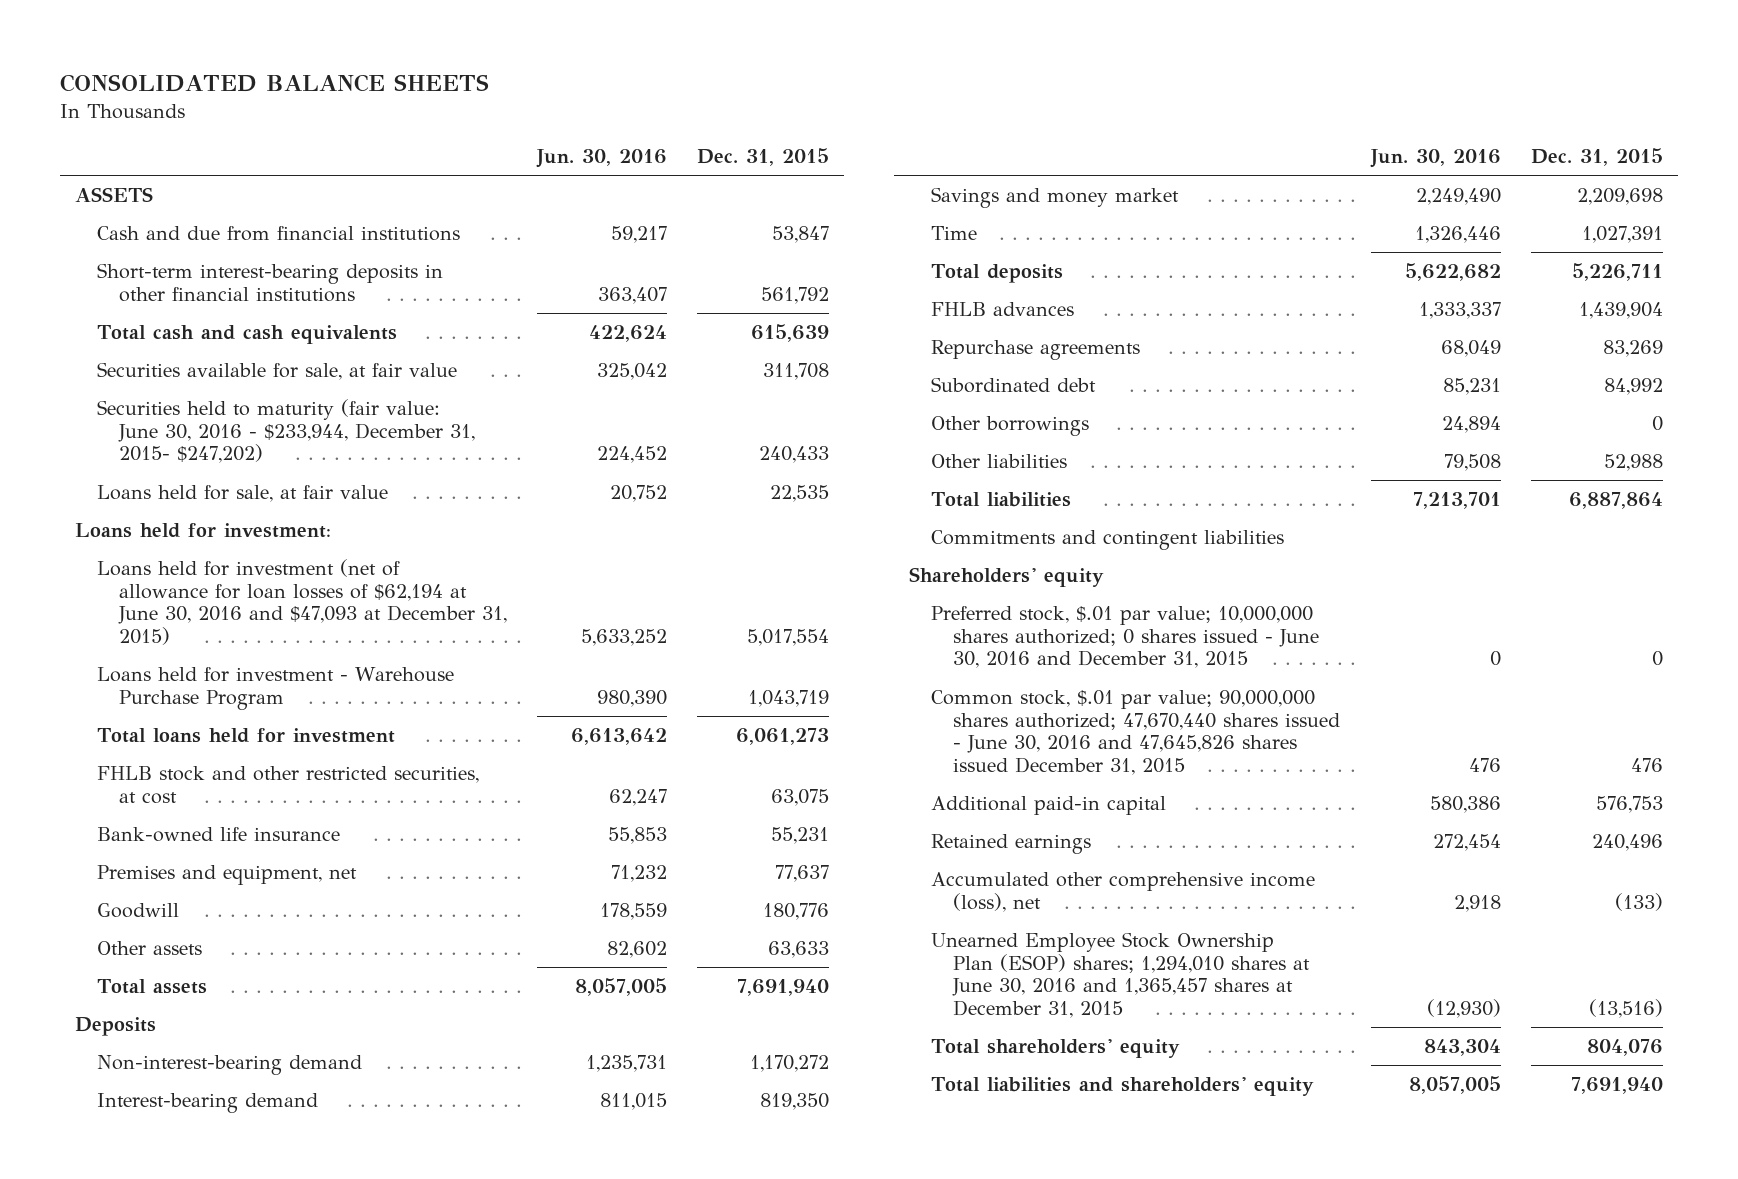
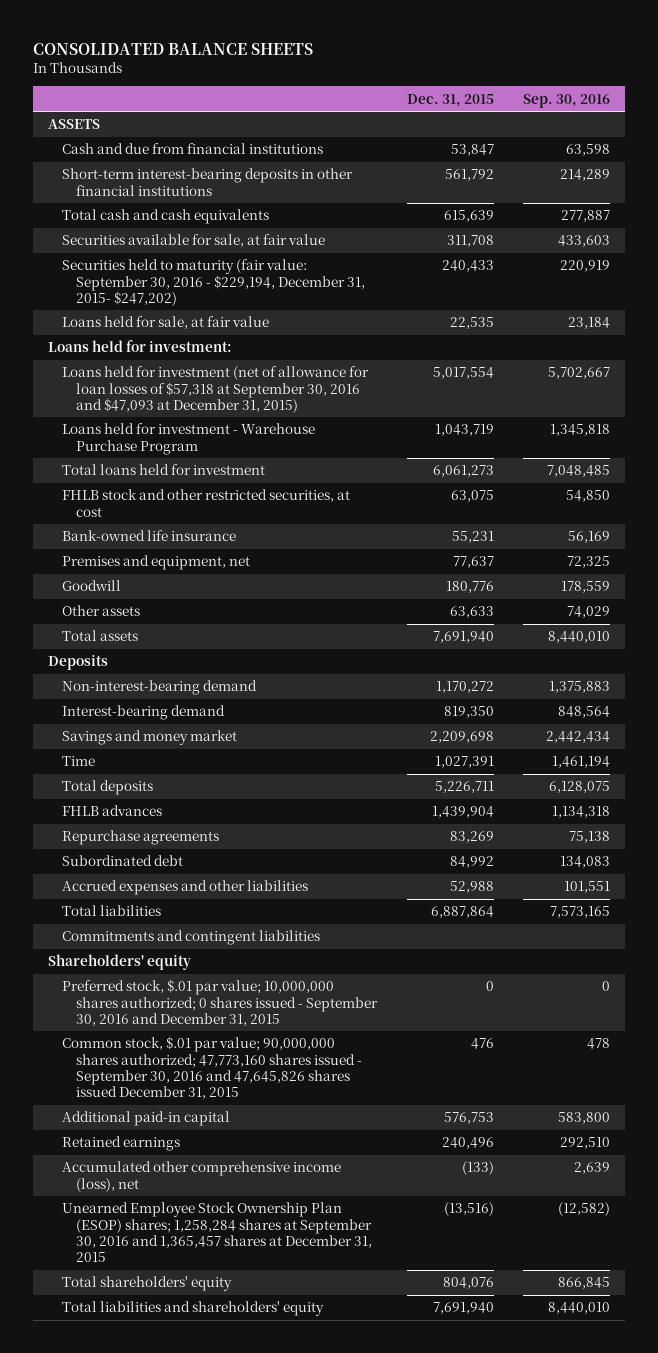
[536,149,668,169] Jun. 30, 2016 -> none
none -> [522,93,610,108] Sep. 30, 2016
[97,398,476,464] Securities held to maturity (fair value: June 30, 2016 - $233,944, December 31, 2015- $247,202) -> [62,259,366,306] Securities held to maturity (fair value: September 30, 2016 - $229,194, December 31, 2015- $247,202)
[97,558,508,646] Loans held for investment (net of allowance for loan losses of $62,194 at June 30, 2016 and $47,093 at December 31, 2015) -> [62,366,370,413] Loans held for investment (net of allowance for loan losses of $57,318 at September 30, 2016 and $47,093 at December 31, 2015)
[930,415,1089,436] Other borrowings -> none
[930,453,1067,468] Other liabilities -> [62,880,309,896] Accrued expenses and other liabilities
[930,605,1320,669] Preferred stock, $.01 par value; 10,000,000 shares authorized; 0 shares issued - June 30, 2016 and December 31, 2015 -> [62,979,379,1026] Preferred stock, $.01 par value; 10,000,000 shares authorized; 0 shares issued - September 30, 2016 and December 31, 2015
[930,689,1341,776] Common stock, $.01 par value; 90,000,000 shares authorized; 47,670,440 shares issued - June 30, 2016 and 47,645,826 shares issued December 31, 2015 -> [62,1036,363,1100] Common stock, $.01 par value; 90,000,000 shares authorized; 47,773,160 shares issued - September 30, 2016 and 47,645,826 shares issued December 31, 2015
[930,931,1311,1019] Unearned Employee Stock Ownership Plan (ESOP) shares; 1,294,010 shares at June 30, 2016 and 1,365,457 shares at December 31, 2015 -> [62,1202,373,1263] Unearned Employee Stock Ownership Plan (ESOP) shares; 1,258,284 shares at September 30, 2016 and 1,365,457 shares at December 31, 2015

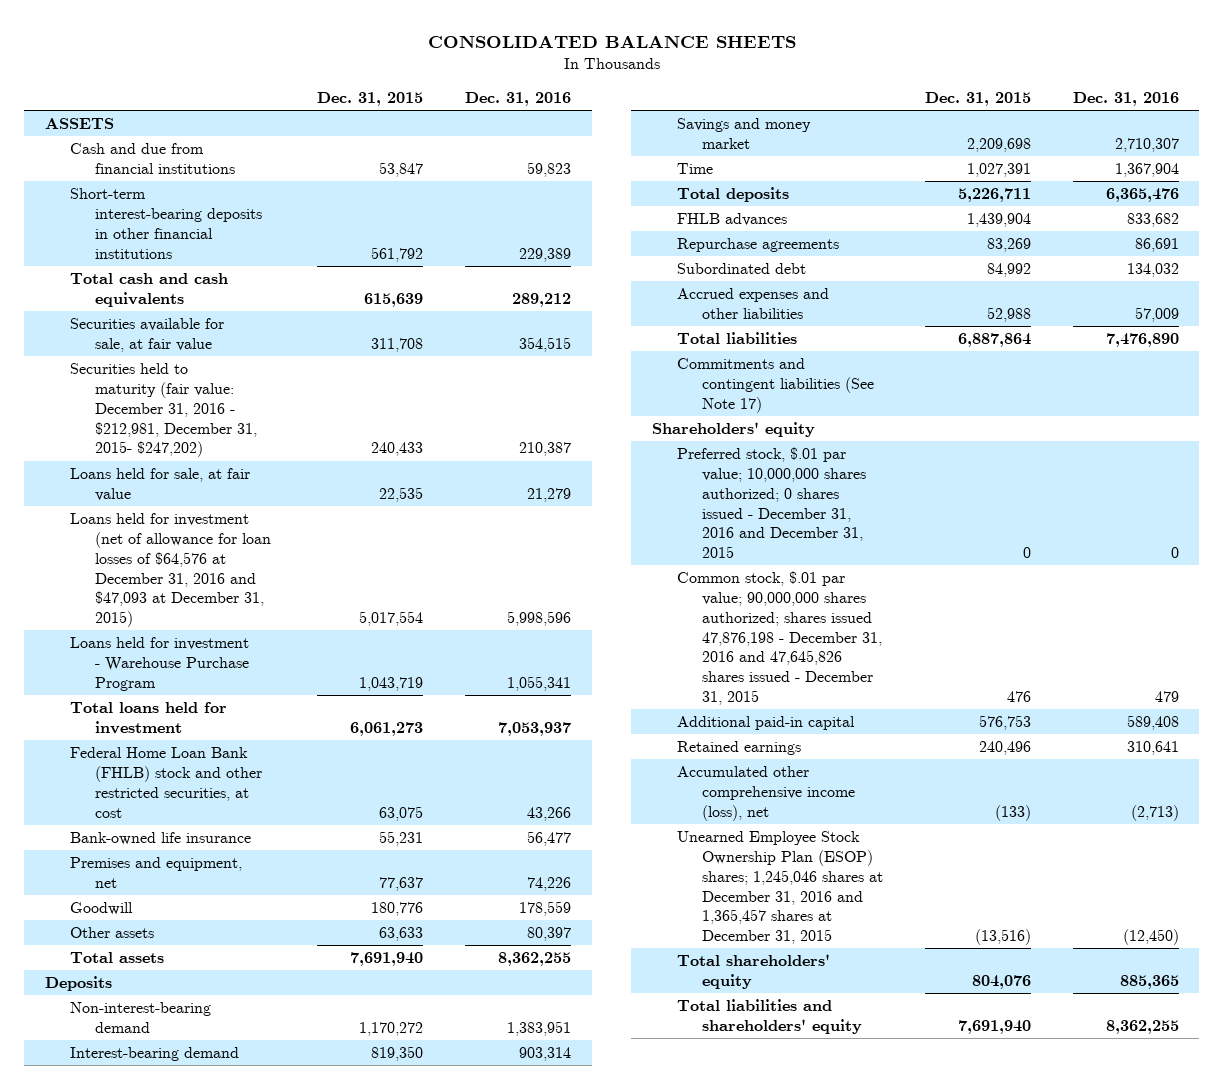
[522,93,610,108] Sep. 30, 2016 -> none
none -> [465,92,572,107] Dec. 31, 2016
[62,259,366,306] Securities held to maturity (fair value: September 30, 2016 - $229,194, December 31, 2015- $247,202) -> [69,363,257,458] Securities held to maturity (fair value: December 31, 2016 - $212,981, December 31, 2015- $247,202)
[48,340,233,353] Loans held for investment: -> none
[62,366,370,413] Loans held for investment (net of allowance for loan losses of $57,318 at September 30, 2016 and $47,093 at December 31, 2015) -> [69,513,271,628] Loans held for investment (net of allowance for loan losses of $64,576 at December 31, 2016 and $47,093 at December 31, 2015)
[62,489,351,517] FHLB stock and other restricted securities, at cost -> [69,747,262,818] Federal Home Loan Bank (FHLB) stock and other restricted securities, at cost
[62,930,321,946] Commitments and contingent liabilities -> [677,358,875,413] Commitments and contingent liabilities (See Note 17)
[62,979,379,1026] Preferred stock, $.01 par value; 10,000,000 shares authorized; 0 shares issued - September 30, 2016 and December 31, 2015 -> [677,447,867,559] Preferred stock, $.01 par value; 10,000,000 shares authorized; 0 shares issued - December 31, 2016 and December 31, 2015
[62,1036,363,1100] Common stock, $.01 par value; 90,000,000 shares authorized; 47,773,160 shares issued - September 30, 2016 and 47,645,826 shares issued December 31, 2015 -> [677,571,883,706] Common stock, $.01 par value; 90,000,000 shares authorized; shares issued 47,876,198 - December 31, 2016 and 47,645,826 shares issued - December 31, 2015
[62,1202,373,1263] Unearned Employee Stock Ownership Plan (ESOP) shares; 1,258,284 shares at September 30, 2016 and 1,365,457 shares at December 31, 2015 -> [677,831,884,945] Unearned Employee Stock Ownership Plan (ESOP) shares; 1,245,046 shares at December 31, 2016 and 1,365,457 shares at December 31, 2015

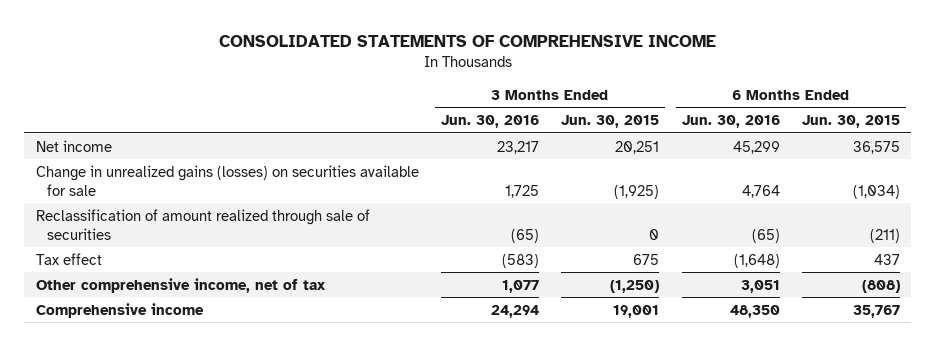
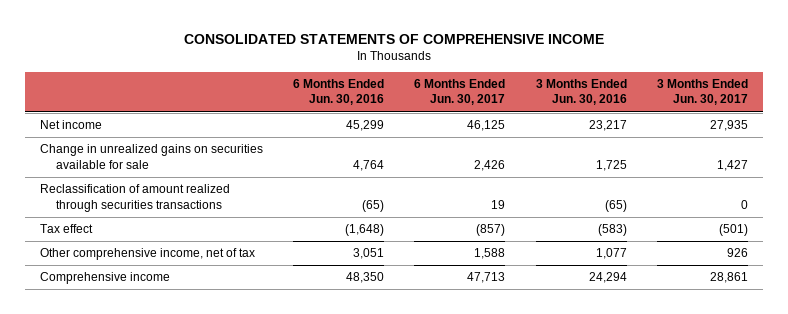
[561,115,660,129] Jun. 30, 2015 -> none
[801,115,900,129] Jun. 30, 2015 -> none
none -> [414,79,506,106] 6 Months Ended Jun. 30, 2017
none -> [656,79,748,106] 3 Months Ended Jun. 30, 2017
[35,164,419,196] Change in unrealized gains (losses) on securities available for sale -> [40,144,264,169] Change in unrealized gains on securities available for sale
[35,208,370,240] Reclassification of amount realized through sale of securities -> [40,184,231,212] Reclassification of amount realized through securities transactions

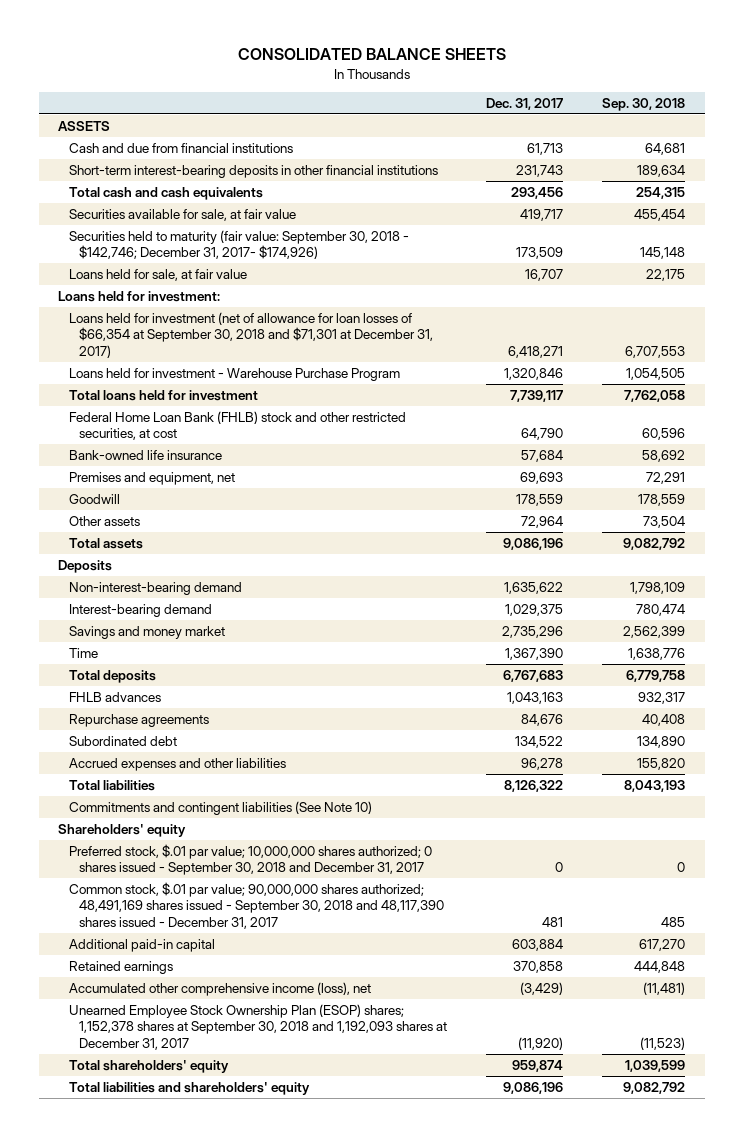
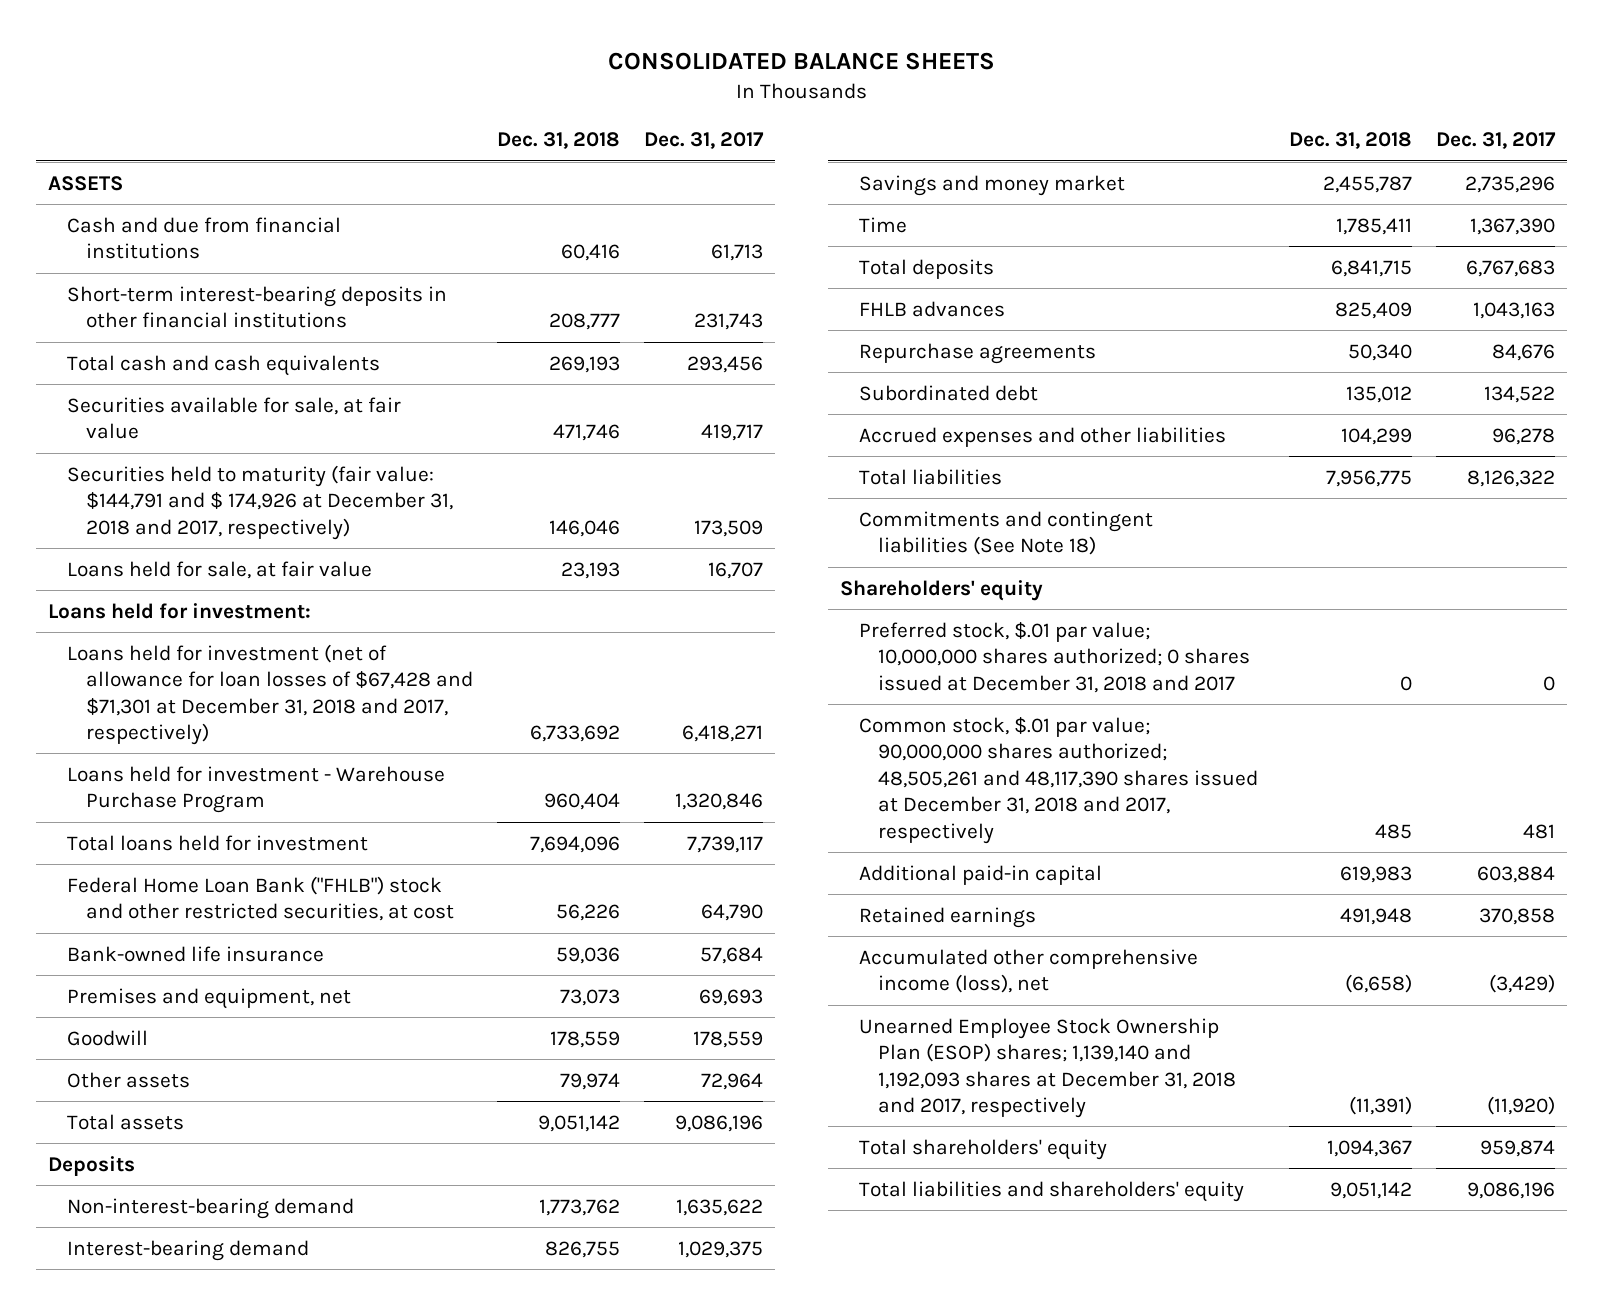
[601,98,685,112] Sep. 30, 2018 -> none
none -> [497,132,621,150] Dec. 31, 2018
[68,229,409,260] Securities held to maturity (fair value: September 30, 2018 - $142,746; December 31, 2017- $174,926) -> [67,464,454,540] Securities held to maturity (fair value: $144,791 and $ 174,926 at December 31, 2018 and 2017, respectively)
[68,311,433,359] Loans held for investment (net of allowance for loan losses of $66,354 at September 30, 2018 and $71,301 at December 31, 2017) -> [67,643,474,746] Loans held for investment (net of allowance for loan losses of $67,428 and $71,301 at December 31, 2018 and 2017, respectively)
[68,410,406,441] Federal Home Loan Bank (FHLB) stock and other restricted securities, at cost -> [67,875,455,922] Federal Home Loan Bank ("FHLB") stock and other restricted securities, at cost
[68,800,372,815] Commitments and contingent liabilities (See Note 10) -> [859,510,1154,556] Commitments and contingent liabilities (See Note 18)
[68,843,432,876] Preferred stock, $.01 par value; 10,000,000 shares authorized; 0 shares issued - September 30, 2018 and December 31, 2017 -> [859,621,1251,693] Preferred stock, $.01 par value; 10,000,000 shares authorized; 0 shares issued at December 31, 2018 and 2017
[68,881,444,930] Common stock, $.01 par value; 90,000,000 shares authorized; 48,491,169 shares issued - September 30, 2018 and 48,117,390 shares issued - December 31, 2017 -> [859,716,1259,844] Common stock, $.01 par value; 90,000,000 shares authorized; 48,505,261 and 48,117,390 shares issued at December 31, 2018 and 2017, respectively
[68,1003,447,1051] Unearned Employee Stock Ownership Plan (ESOP) shares; 1,152,378 shares at September 30, 2018 and 1,192,093 shares at December 31, 2017 -> [859,1017,1237,1119] Unearned Employee Stock Ownership Plan (ESOP) shares; 1,139,140 and 1,192,093 shares at December 31, 2018 and 2017, respectively

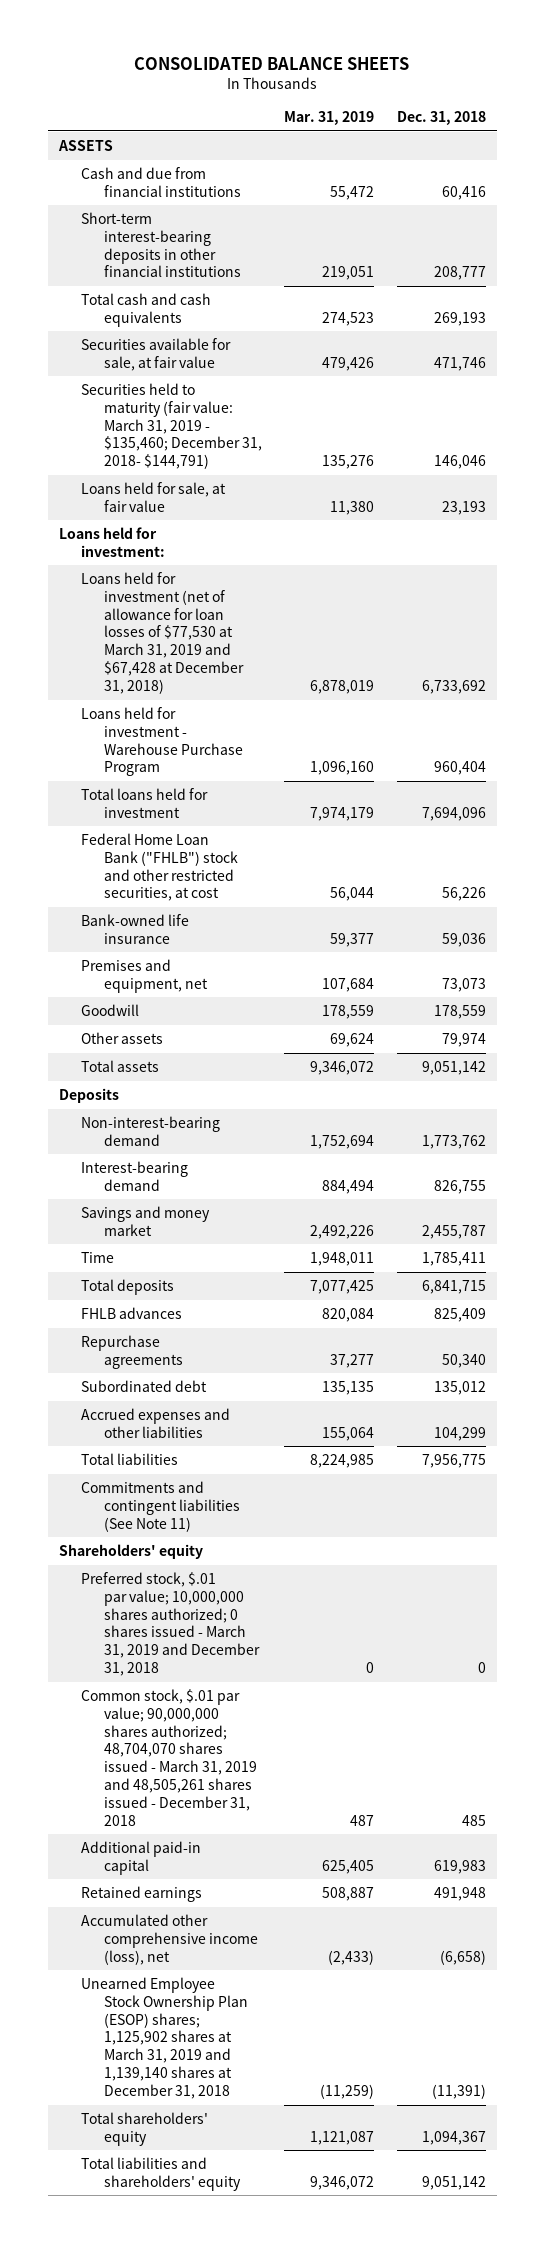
[644,132,765,150] Dec. 31, 2017 -> none
none -> [284,111,375,126] Mar. 31, 2019
[67,464,454,540] Securities held to maturity (fair value: $144,791 and $ 174,926 at December 31, 2018 and 2017, respectively) -> [81,382,262,470] Securities held to maturity (fair value: March 31, 2019 - $135,460; December 31, 2018- $144,791)
[67,643,474,746] Loans held for investment (net of allowance for loan losses of $67,428 and $71,301 at December 31, 2018 and 2017, respectively) -> [81,571,244,695] Loans held for investment (net of allowance for loan losses of $77,530 at March 31, 2019 and $67,428 at December 31, 2018)
[859,510,1154,556] Commitments and contingent liabilities (See Note 18) -> [81,1480,240,1532] Commitments and contingent liabilities (See Note 11)
[859,621,1251,693] Preferred stock, $.01 par value; 10,000,000 shares authorized; 0 shares issued at December 31, 2018 and 2017 -> [81,1571,260,1677] Preferred stock, $.01 par value; 10,000,000 shares authorized; 0 shares issued - March 31, 2019 and December 31, 2018
[859,716,1259,844] Common stock, $.01 par value; 90,000,000 shares authorized; 48,505,261 and 48,117,390 shares issued at December 31, 2018 and 2017, respectively -> [81,1688,257,1826] Common stock, $.01 par value; 90,000,000 shares authorized; 48,704,070 shares issued - March 31, 2019 and 48,505,261 shares issued - December 31, 2018
[859,1017,1237,1119] Unearned Employee Stock Ownership Plan (ESOP) shares; 1,139,140 and 1,192,093 shares at December 31, 2018 and 2017, respectively -> [81,1976,248,2100] Unearned Employee Stock Ownership Plan (ESOP) shares; 1,125,902 shares at March 31, 2019 and 1,139,140 shares at December 31, 2018

